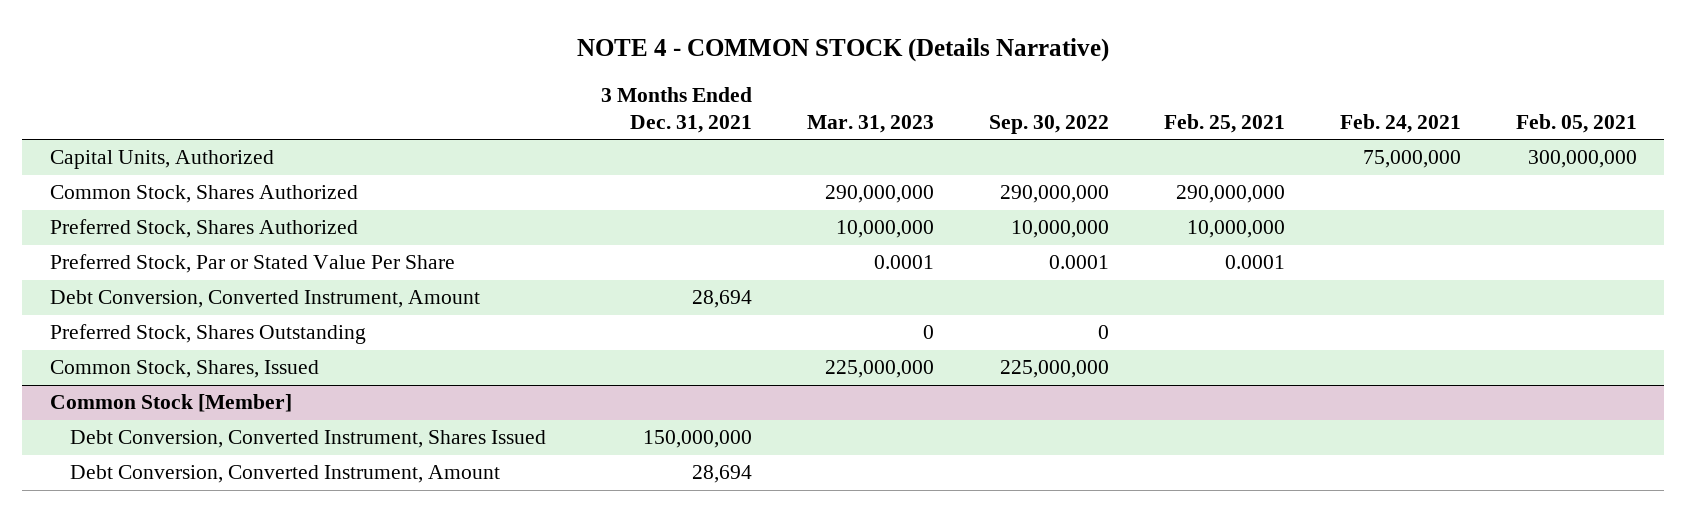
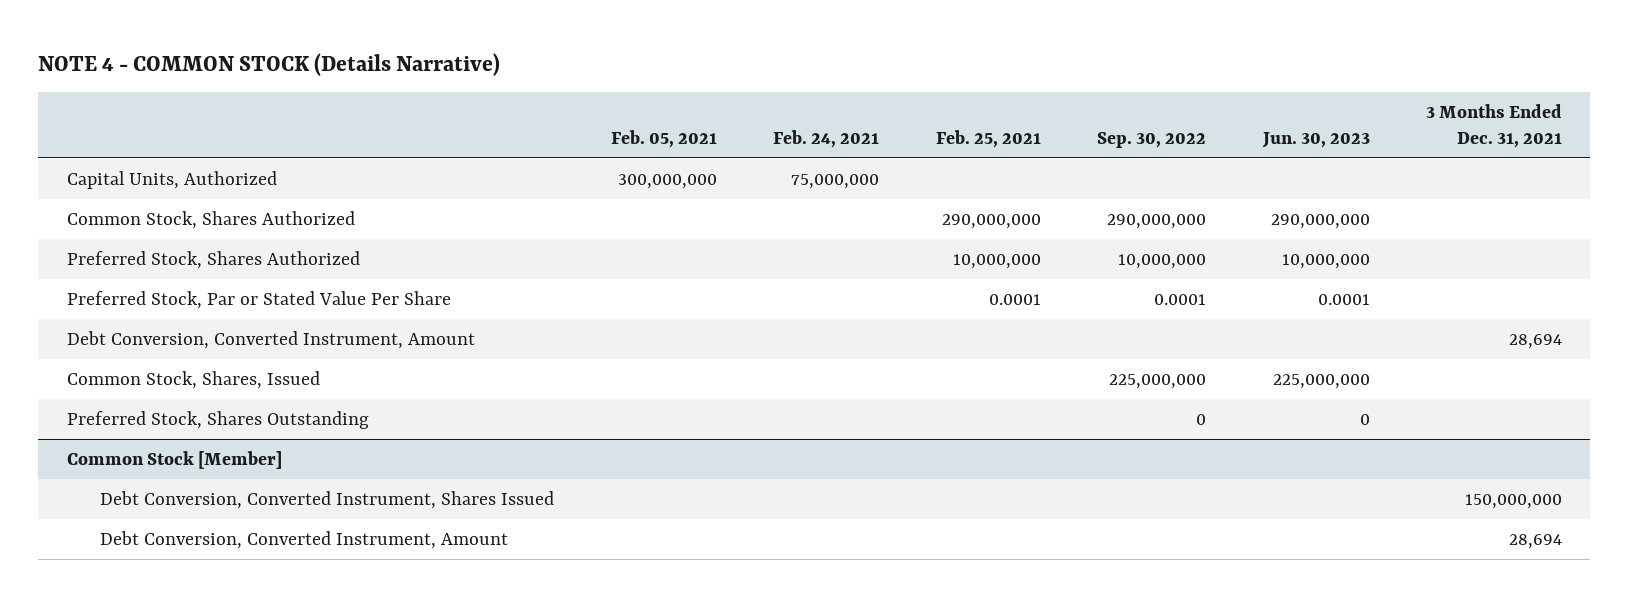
[806,114,934,133] Mar. 31, 2023 -> none
none -> [1261,131,1370,148] Jun. 30, 2023
[49,324,366,345] Preferred Stock, Shares Outstanding -> [66,411,369,430] Preferred Stock, Shares Outstanding

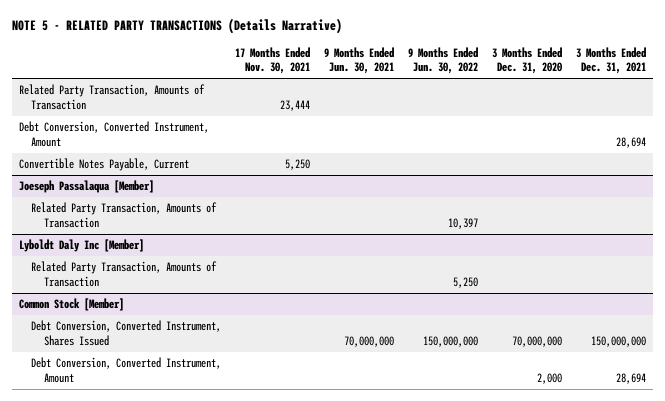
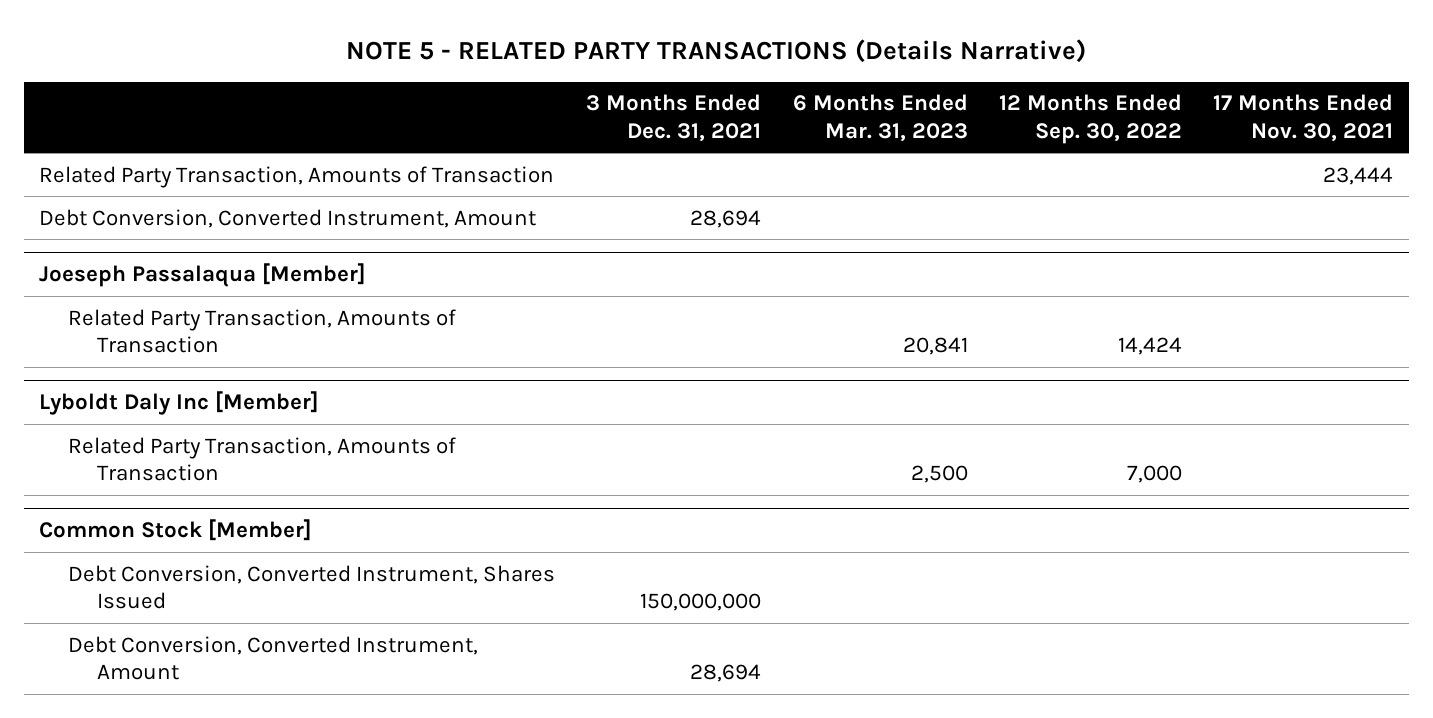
[324,46,395,75] 9 Months Ended Jun. 30, 2021 -> none
[408,46,479,75] 9 Months Ended Jun. 30, 2022 -> none
[492,46,563,75] 3 Months Ended Dec. 31, 2020 -> none
none -> [792,94,968,142] 6 Months Ended Mar. 31, 2023
none -> [998,94,1182,144] 12 Months Ended Sep. 30, 2022
[18,158,189,172] Convertible Notes Payable, Current -> none

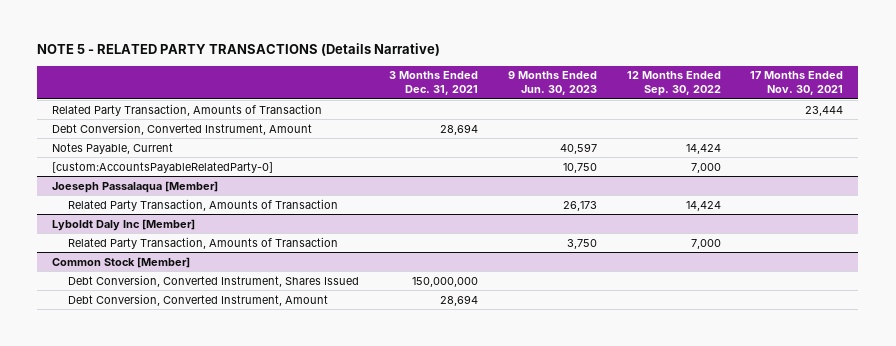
[792,94,968,142] 6 Months Ended Mar. 31, 2023 -> none
none -> [507,71,597,96] 9 Months Ended Jun. 30, 2023
none -> [52,142,174,154] Notes Payable, Current
none -> [52,161,274,173] [custom:AccountsPayableRelatedParty-0]

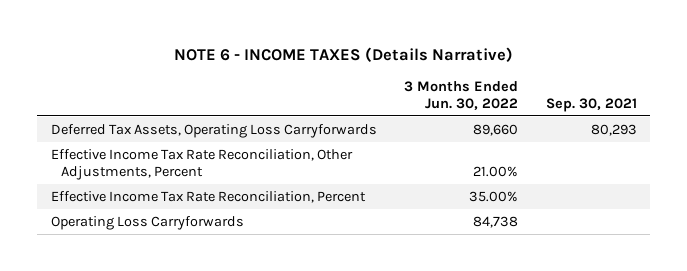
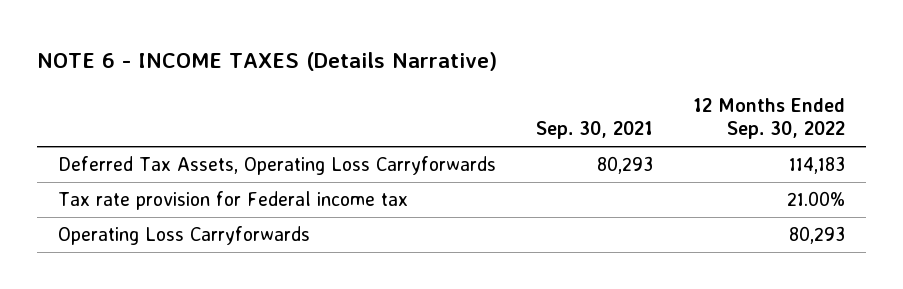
[404,81,519,111] 3 Months Ended Jun. 30, 2022 -> none
none -> [693,97,846,140] 12 Months Ended Sep. 30, 2022
[50,190,366,203] Effective Income Tax Rate Reconciliation, Percent -> none
[50,148,353,180] Effective Income Tax Rate Reconciliation, Other Adjustments, Percent -> [57,191,408,211] Tax rate provision for Federal income tax

